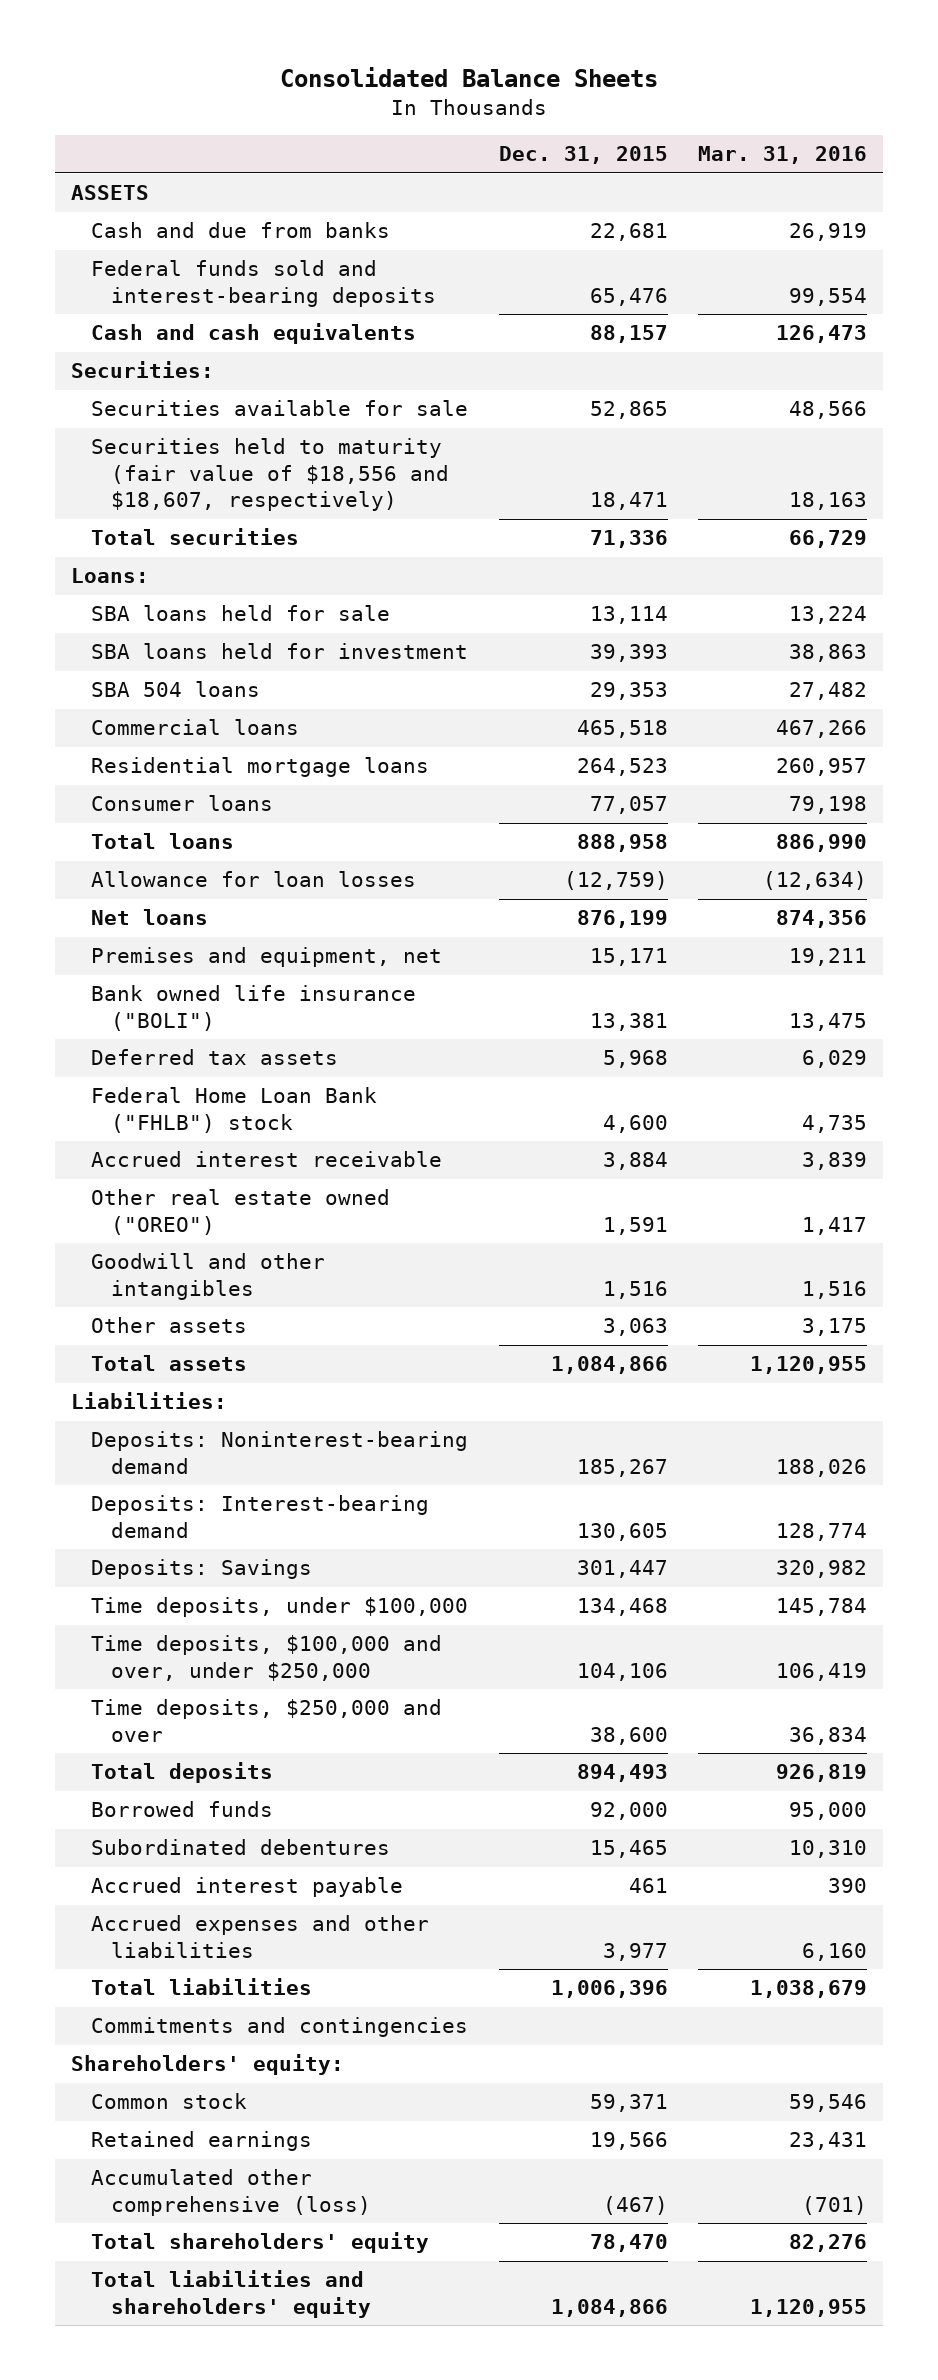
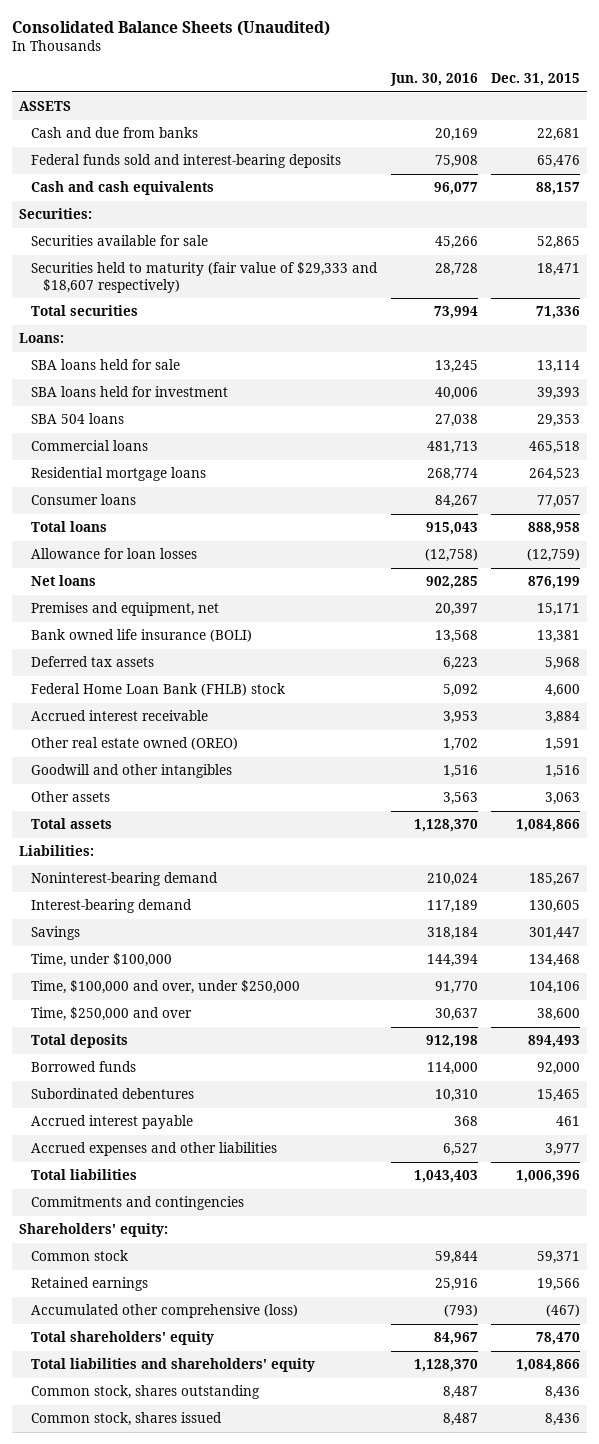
[279,66,658,87] Consolidated Balance Sheets -> [11,20,330,36] Consolidated Balance Sheets (Unaudited)
[698,146,868,165] Mar. 31, 2016 -> none
none -> [389,73,478,87] Jun. 30, 2016
[90,438,449,512] Securities held to maturity (fair value of $18,556 and $18,607, respectively) -> [30,262,378,293] Securities held to maturity (fair value of $29,333 and $18,607 respectively)
[90,985,416,1031] Bank owned life insurance ("BOLI") -> [30,629,252,643] Bank owned life insurance (BOLI)
[90,1087,377,1133] Federal Home Loan Bank ("FHLB") stock -> [30,683,285,697] Federal Home Loan Bank (FHLB) stock
[90,1189,390,1235] Other real estate owned ("OREO") -> [30,737,238,751] Other real estate owned (OREO)
[90,1431,468,1474] Deposits: Noninterest-bearing demand -> [30,872,218,887] Noninterest-bearing demand
[90,1495,429,1538] Deposits: Interest-bearing demand -> [30,899,192,914] Interest-bearing demand
[90,1559,312,1580] Deposits: Savings -> [30,926,80,941] Savings
[90,1597,468,1618] Time deposits, under $100,000 -> [30,953,172,968] Time, under $100,000
[90,1635,442,1681] Time deposits, $100,000 and over, under $250,000 -> [30,980,300,995] Time, $100,000 and over, under $250,000
[90,1699,442,1742] Time deposits, $250,000 and over -> [30,1007,192,1022] Time, $250,000 and over
none -> [30,1385,260,1400] Common stock, shares outstanding
none -> [30,1412,222,1427] Common stock, shares issued

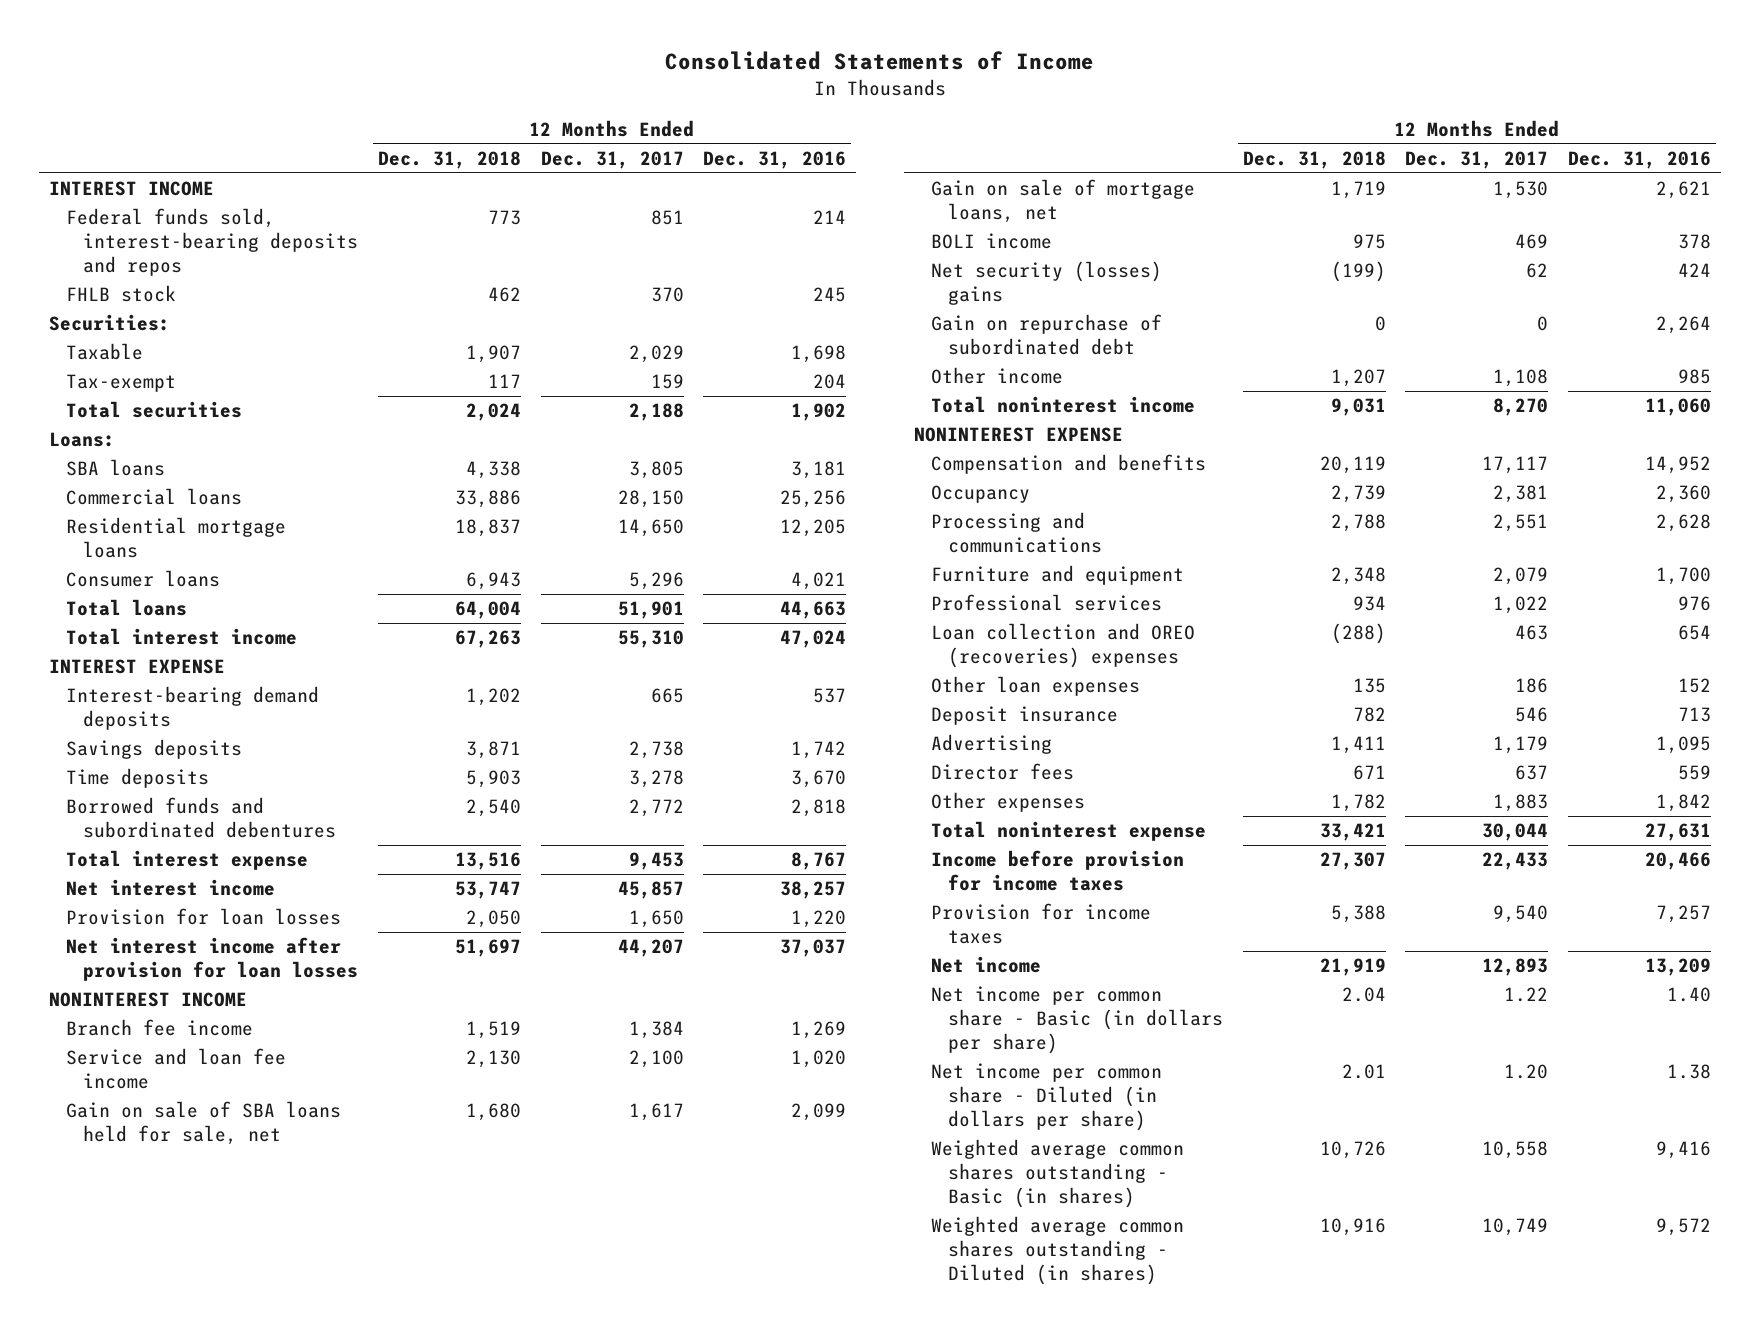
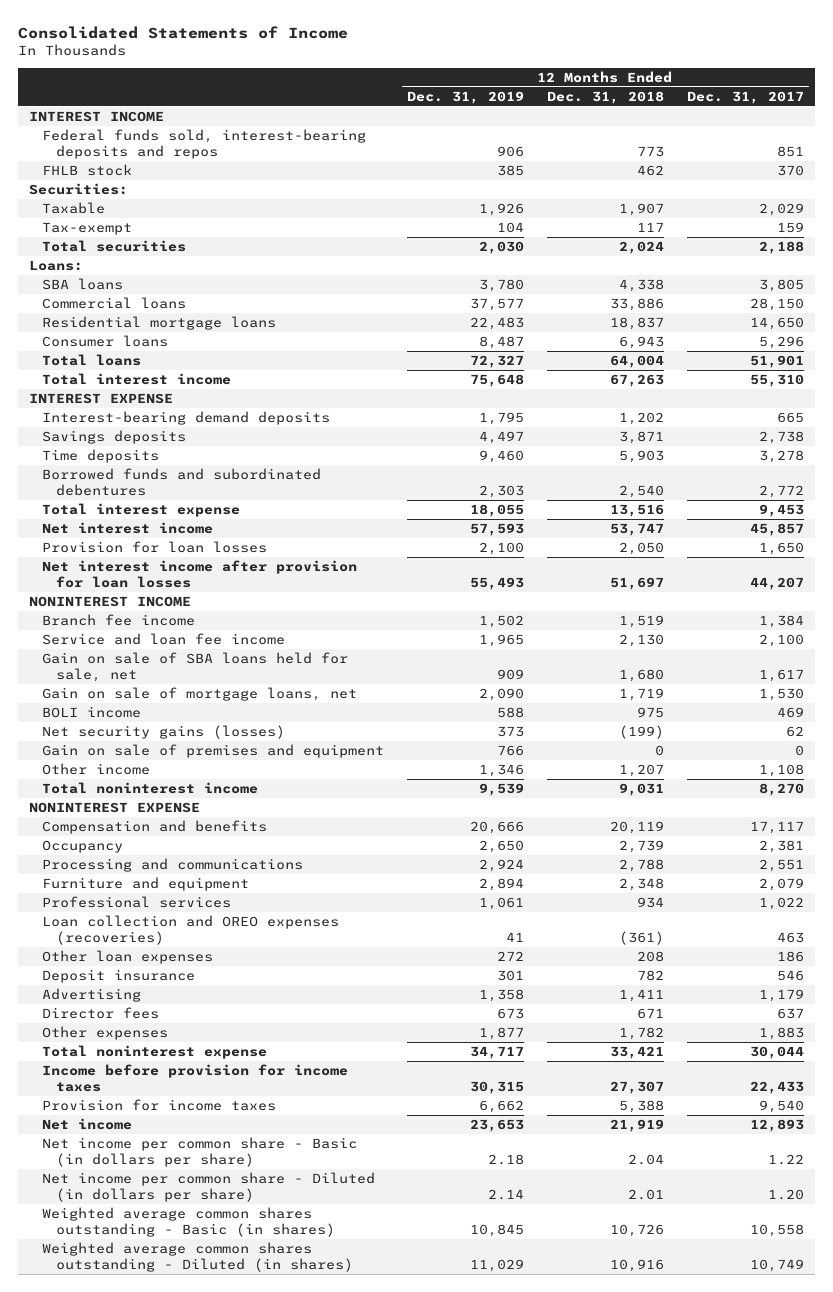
[703,150,847,169] Dec. 31, 2016 -> none
none -> [407,90,525,104] Dec. 31, 2019
[930,314,1162,356] Gain on repurchase of subordinated debt -> none
[930,261,1162,306] Net security (losses) gains -> [42,725,286,740] Net security gains (losses)
none -> [42,744,385,759] Gain on sale of premises and equipment
[930,623,1195,669] Loan collection and OREO (recoveries) expenses -> [42,915,340,945] Loan collection and OREO expenses (recoveries)
[1330,623,1386,645] (288) -> [618,930,664,945] (361)
[1352,678,1386,694] 135 -> [636,951,664,963] 208

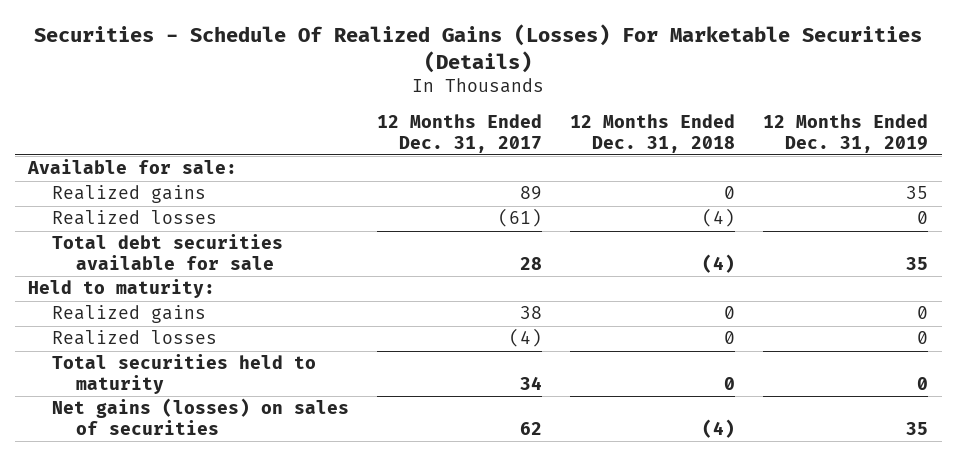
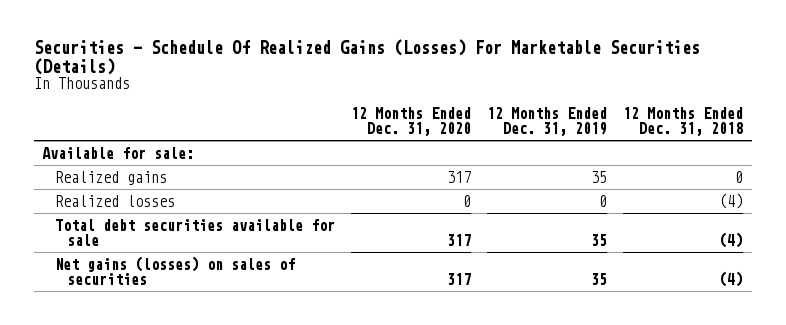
[377,113,543,153] 12 Months Ended Dec. 31, 2017 -> none
none -> [350,107,471,137] 12 Months Ended Dec. 31, 2020
[28,279,216,299] Held to maturity: -> none
[52,305,207,324] Realized gains -> none
[52,330,218,346] Realized losses -> none
[52,354,317,395] Total securities held to maturity -> none

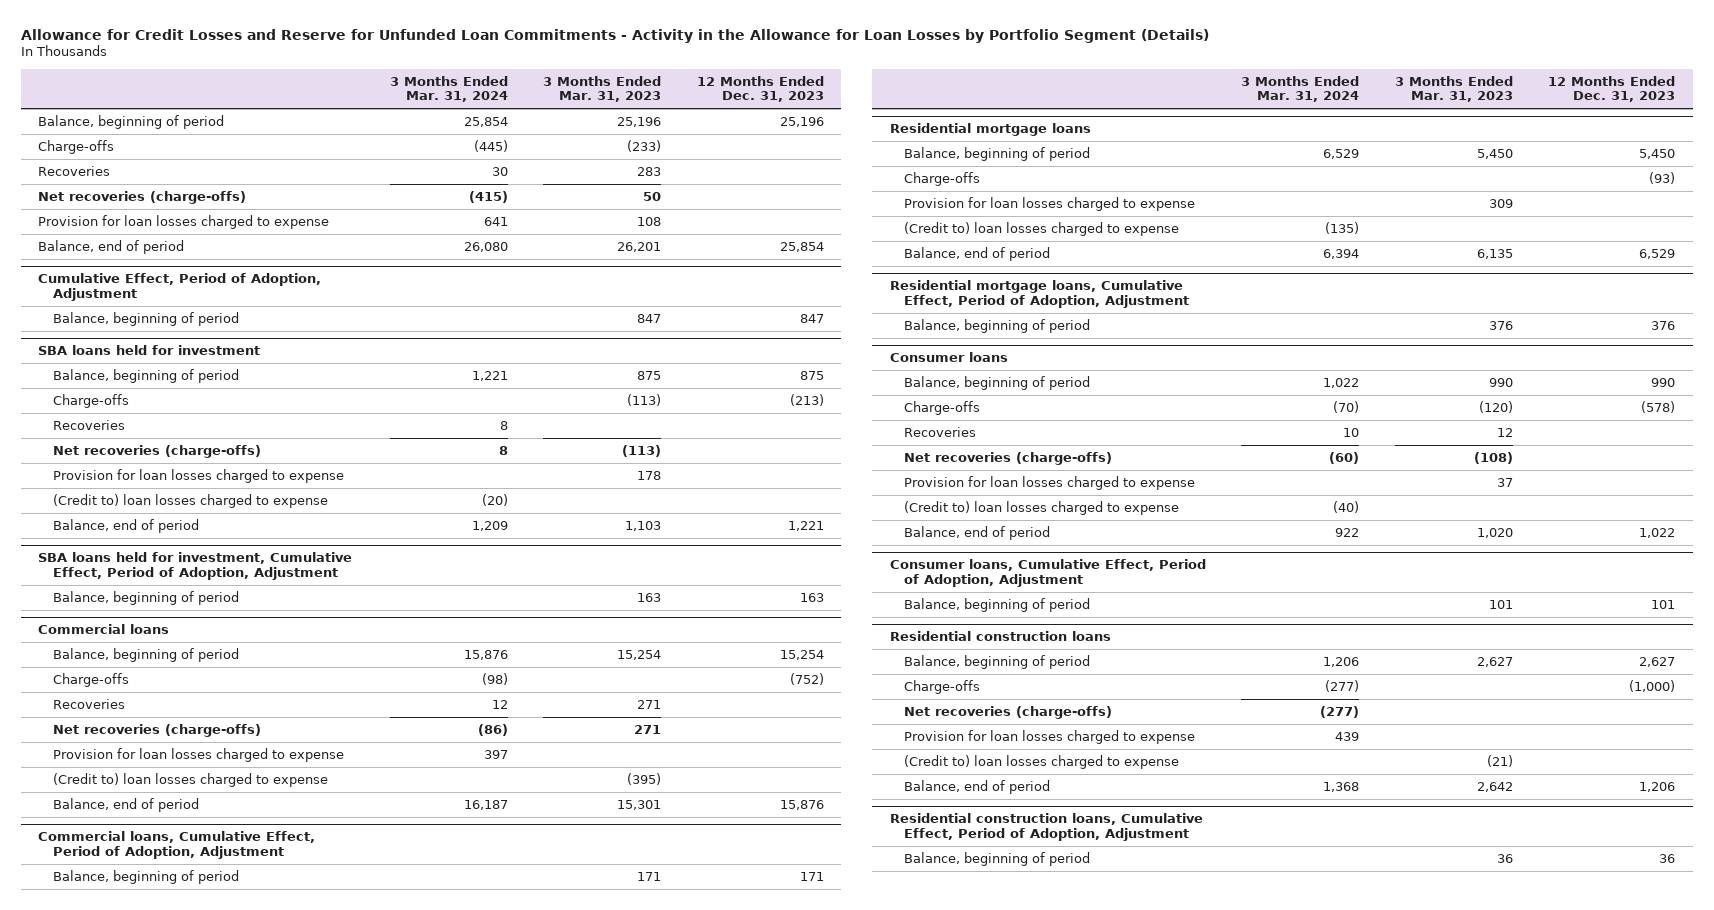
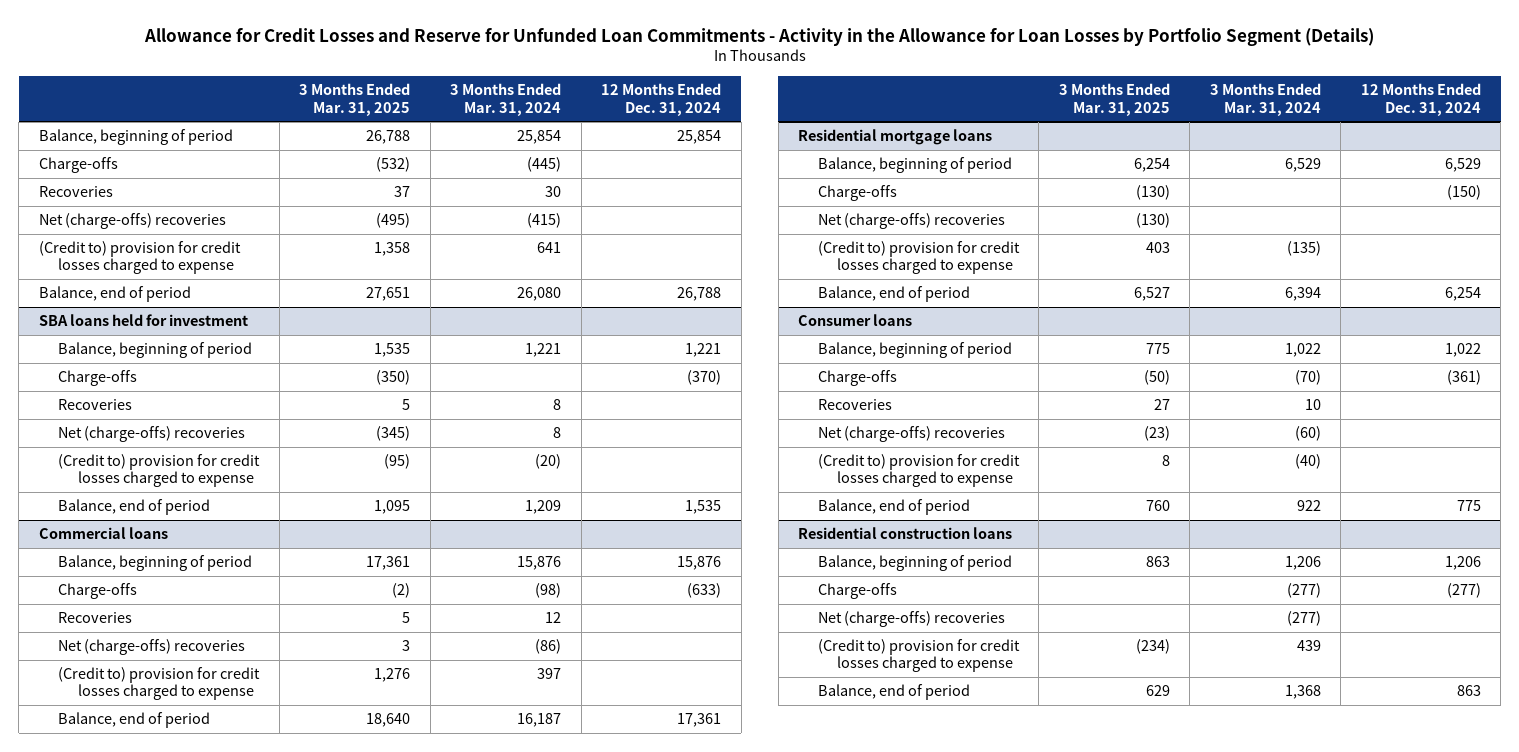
[543,75,662,103] 3 Months Ended Mar. 31, 2023 -> none
[696,75,824,103] 12 Months Ended Dec. 31, 2023 -> none
none -> [299,83,411,116] 3 Months Ended Mar. 31, 2025
none -> [601,83,722,116] 12 Months Ended Dec. 31, 2024
[38,190,247,204] Net recoveries (charge-offs) -> [38,213,226,230] Net (charge-offs) recoveries
[38,214,330,229] Provision for loan losses charged to expense -> [38,241,241,275] (Credit to) provision for credit losses charged to expense
[38,273,322,302] Cumulative Effect, Period of Adoption, Adjustment -> none
[52,311,239,326] Balance, beginning of period -> none
[52,468,344,483] Provision for loan losses charged to expense -> none
[52,444,261,458] Net recoveries (charge-offs) -> [58,426,246,443] Net (charge-offs) recoveries
[52,493,328,508] (Credit to) loan losses charged to expense -> [58,454,261,488] (Credit to) provision for credit losses charged to expense
[38,552,353,581] SBA loans held for investment, Cumulative Effect, Period of Adoption, Adjustment -> none
[52,590,239,605] Balance, beginning of period -> none
[52,772,328,787] (Credit to) loan losses charged to expense -> none
[52,723,261,737] Net recoveries (charge-offs) -> [58,639,246,656] Net (charge-offs) recoveries
[52,747,344,762] Provision for loan losses charged to expense -> [58,667,261,701] (Credit to) provision for credit losses charged to expense
[38,831,316,860] Commercial loans, Cumulative Effect, Period of Adoption, Adjustment -> none
[52,869,239,884] Balance, beginning of period -> none
[904,196,1196,211] Provision for loan losses charged to expense -> none
none -> [817,213,1005,230] Net (charge-offs) recoveries
[904,221,1180,236] (Credit to) loan losses charged to expense -> [817,241,1020,275] (Credit to) provision for credit losses charged to expense
[889,280,1190,309] Residential mortgage loans, Cumulative Effect, Period of Adoption, Adjustment -> none
[904,318,1091,333] Balance, beginning of period -> none
[904,475,1196,490] Provision for loan losses charged to expense -> none
[904,451,1113,465] Net recoveries (charge-offs) -> [817,426,1005,443] Net (charge-offs) recoveries
[904,500,1180,515] (Credit to) loan losses charged to expense -> [817,454,1020,488] (Credit to) provision for credit losses charged to expense
[889,559,1206,588] Consumer loans, Cumulative Effect, Period of Adoption, Adjustment -> none
[904,597,1091,612] Balance, beginning of period -> none
[904,754,1180,769] (Credit to) loan losses charged to expense -> none
[904,705,1113,719] Net recoveries (charge-offs) -> [817,611,1005,628] Net (charge-offs) recoveries
[904,729,1196,744] Provision for loan losses charged to expense -> [817,639,1020,673] (Credit to) provision for credit losses charged to expense
[889,813,1203,842] Residential construction loans, Cumulative Effect, Period of Adoption, Adjustment -> none
[904,851,1091,866] Balance, beginning of period -> none

